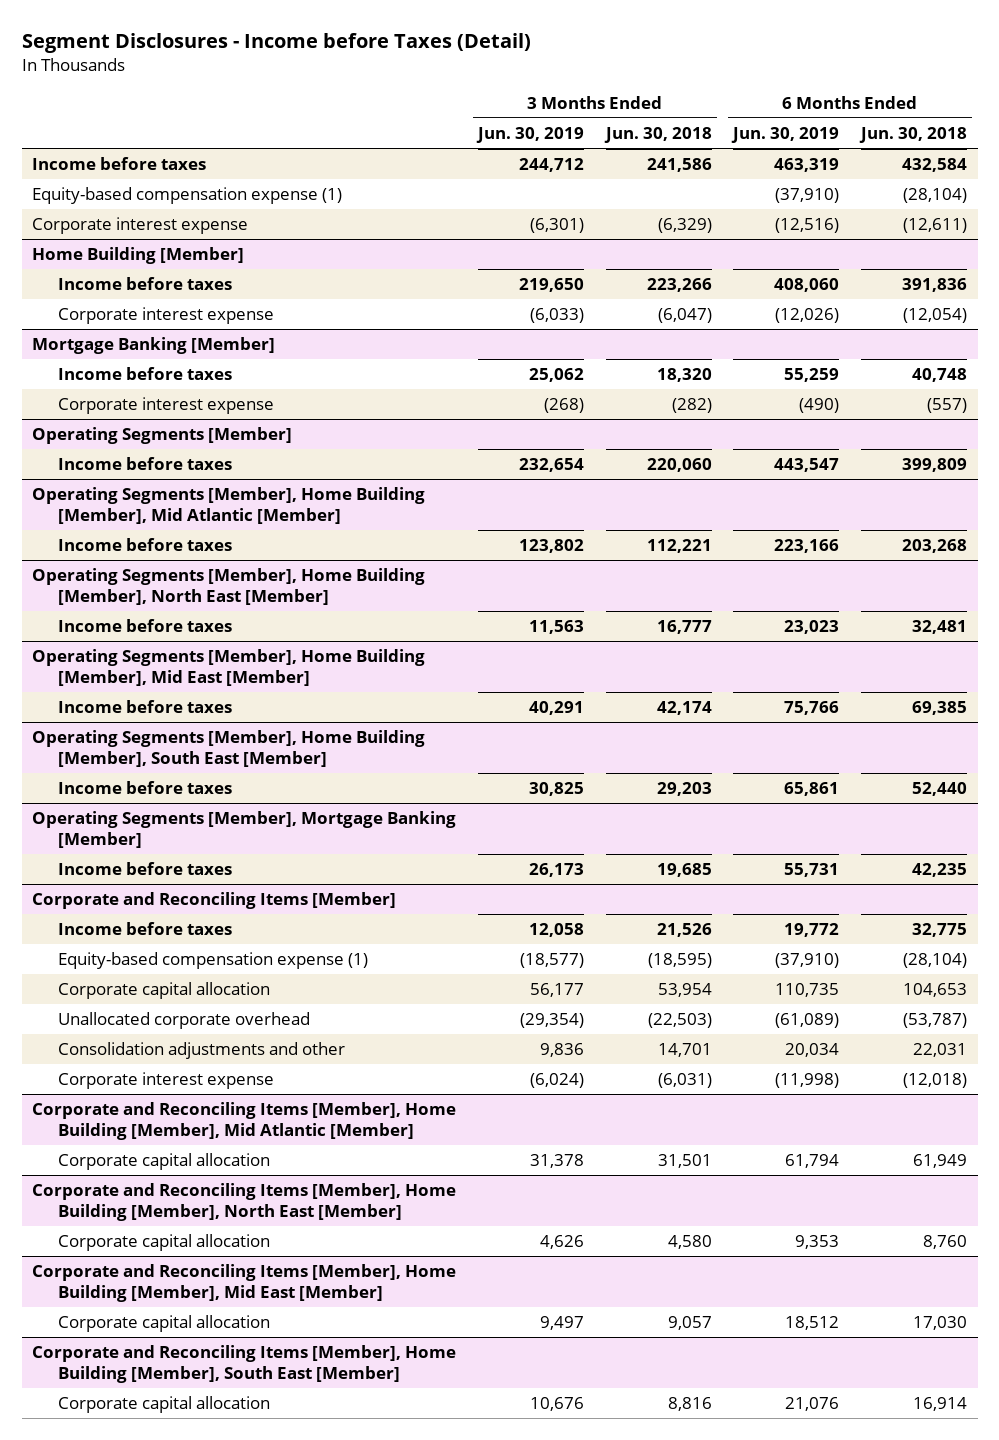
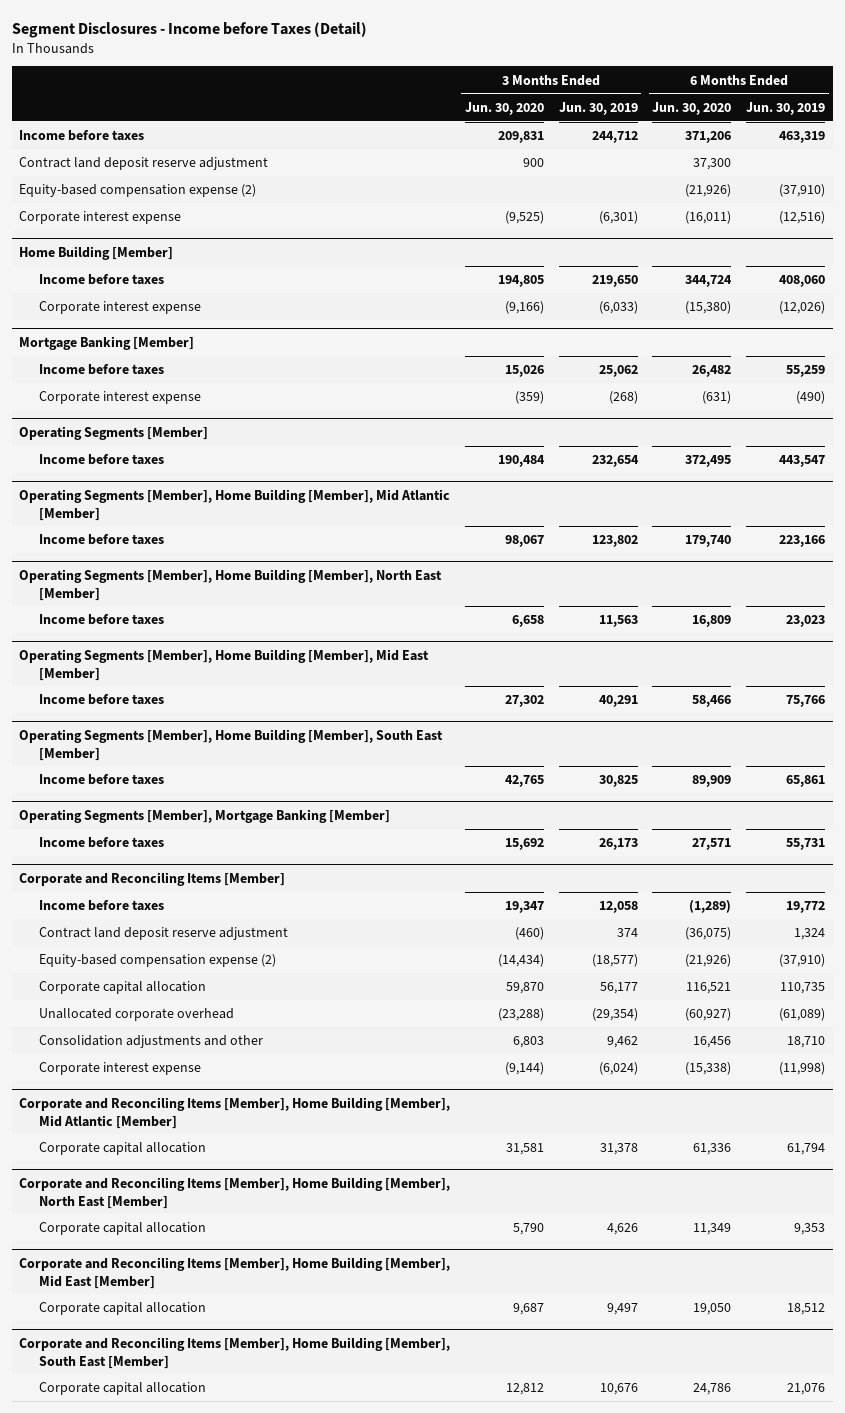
[603,127,712,144] Jun. 30, 2018 -> none
[858,127,967,144] Jun. 30, 2018 -> none
none -> [465,101,545,115] Jun. 30, 2020
none -> [652,101,732,115] Jun. 30, 2020
none -> [19,157,269,171] Contract land deposit reserve adjustment
[32,187,343,205] Equity-based compensation expense (1) -> [19,184,257,198] Equity-based compensation expense (2)
none -> [39,927,289,941] Contract land deposit reserve adjustment
[58,952,369,970] Equity-based compensation expense (1) -> [39,954,277,968] Equity-based compensation expense (2)
[539,1043,584,1058] 9,836 -> [606,1036,638,1049] 9,462
[785,1043,840,1058] 20,034 -> [787,1036,826,1049] 18,710

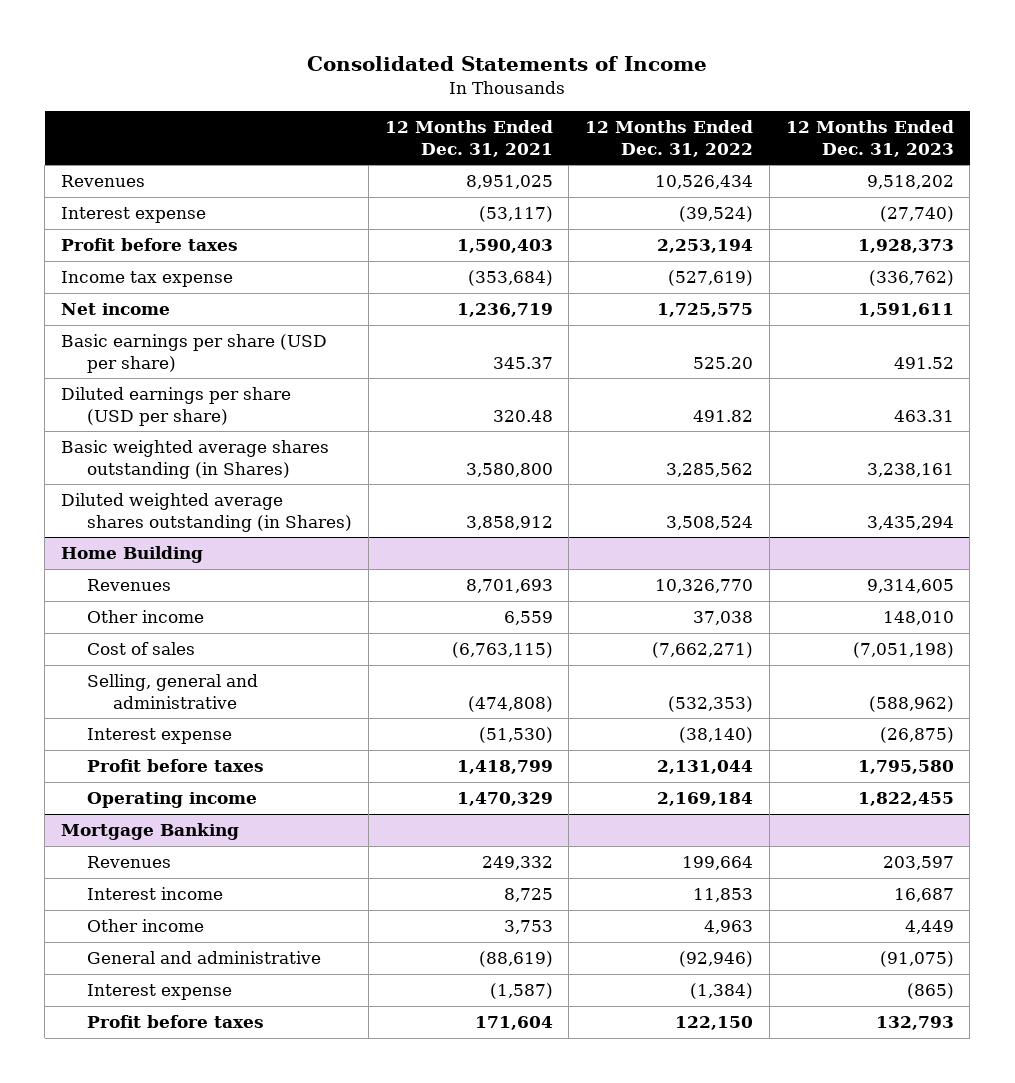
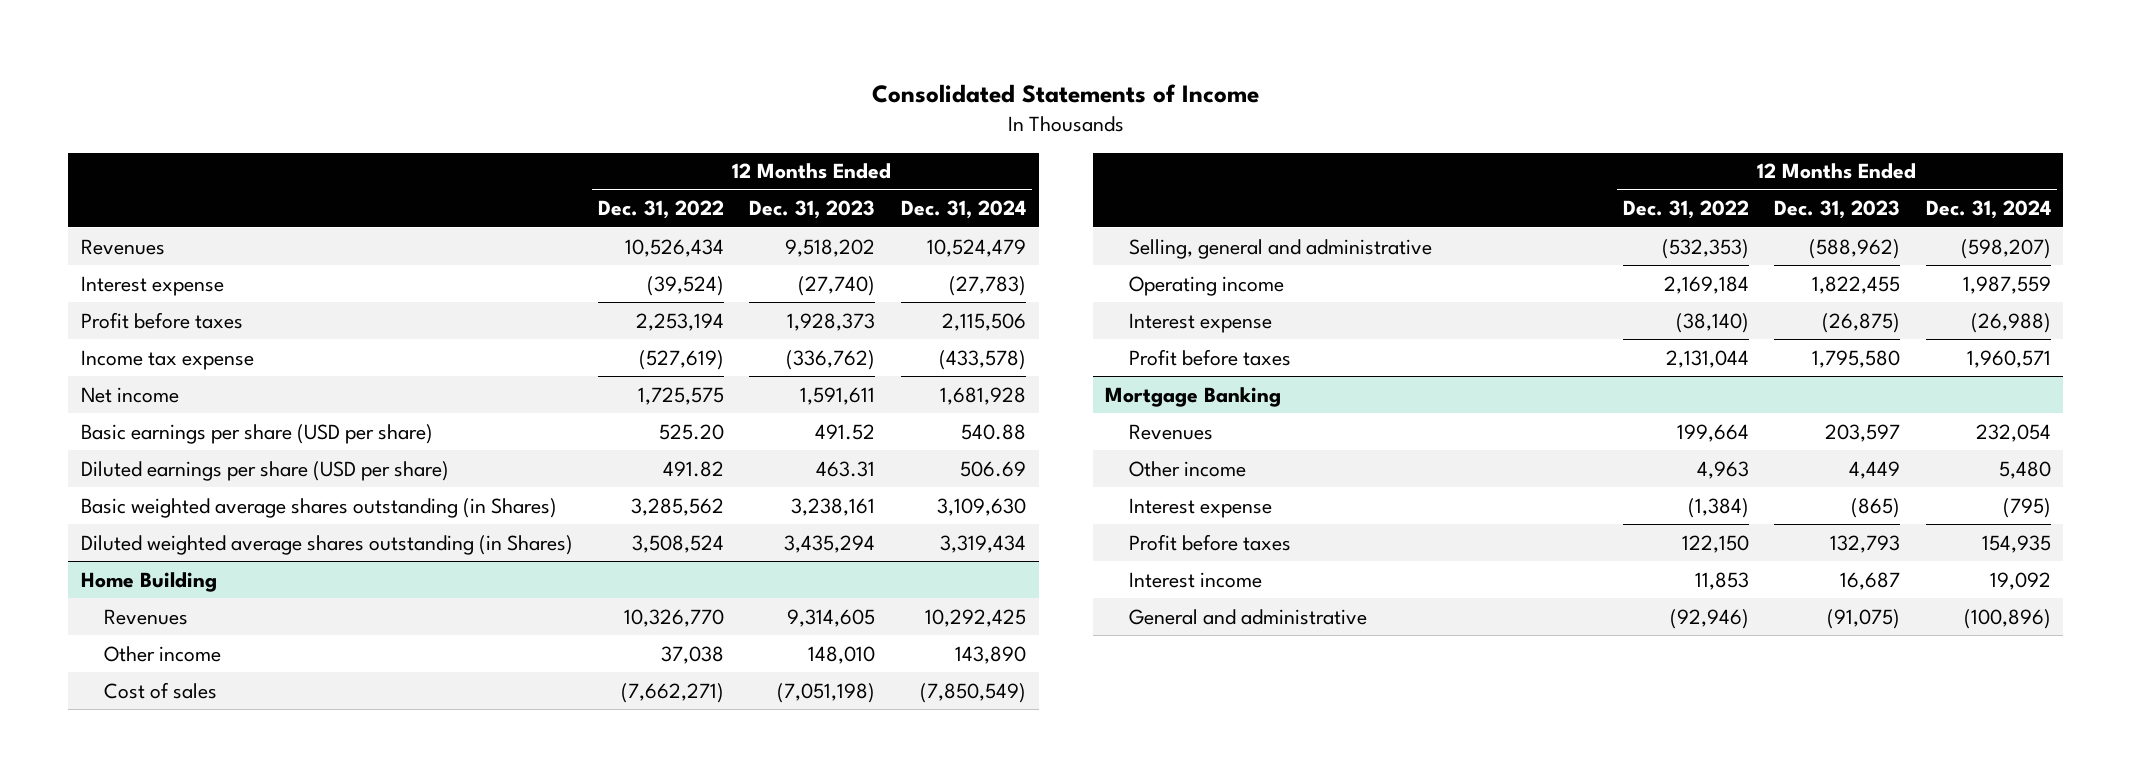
[384,120,553,157] 12 Months Ended Dec. 31, 2021 -> none
none -> [900,200,1026,220] Dec. 31, 2024
[87,792,258,809] Operating income -> [1128,275,1284,296] Operating income
[87,887,224,901] Interest income -> [1128,571,1262,588] Interest income
[87,951,322,965] General and administrative -> [1128,608,1367,625] General and administrative

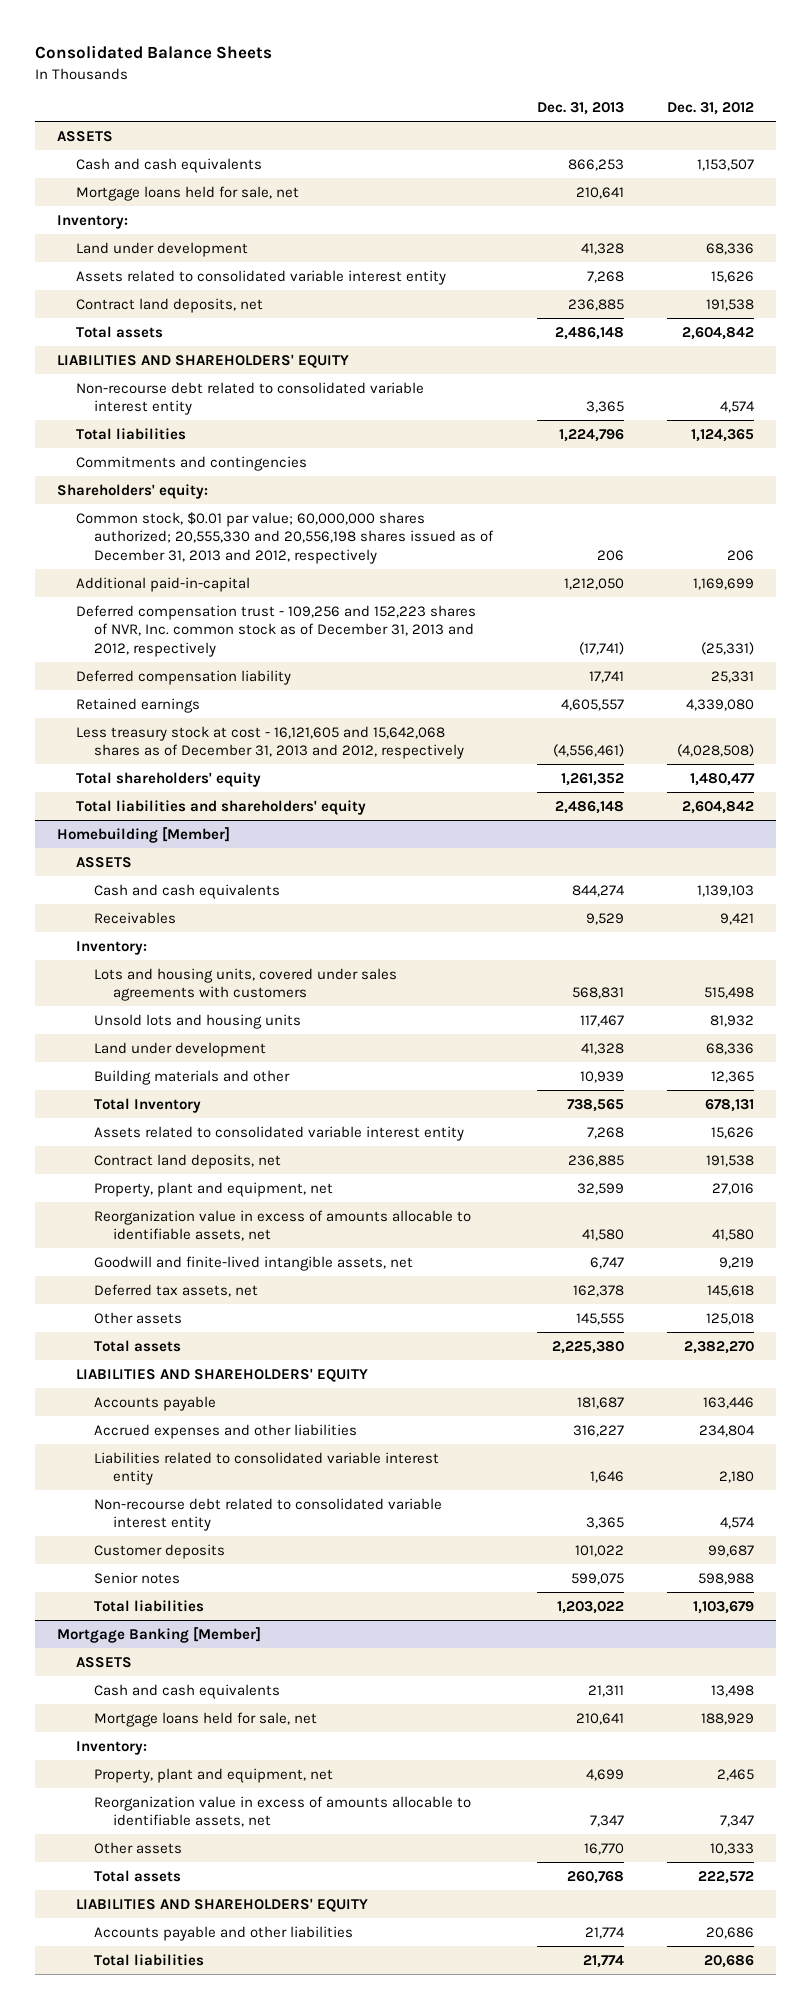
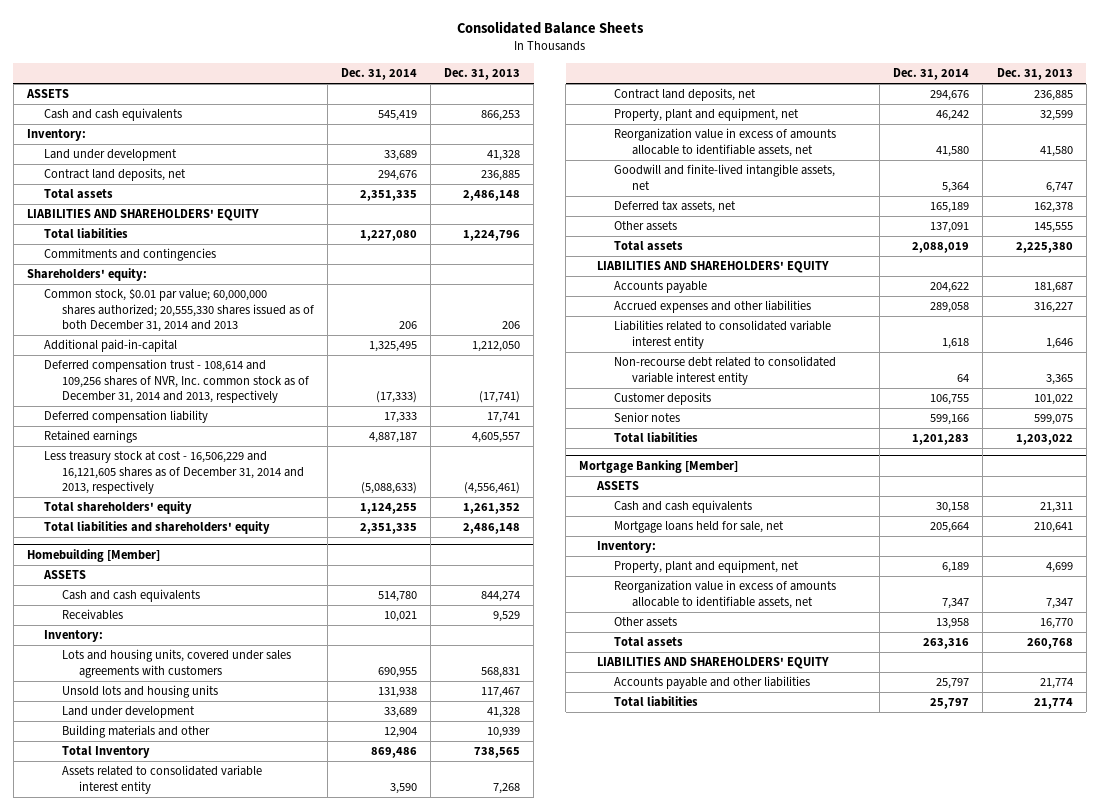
[667,102,755,116] Dec. 31, 2012 -> none
none -> [340,68,417,81] Dec. 31, 2014
[75,185,299,201] Mortgage loans held for sale, net -> none
[75,269,446,285] Assets related to consolidated variable interest entity -> none
[75,381,424,416] Non-recourse debt related to consolidated variable interest entity -> none
[75,511,495,564] Common stock, $0.01 par value; 60,000,000 shares authorized; 20,555,330 and 20,556,198 shares issued as of December 31, 2013 and 2012, respectively -> [44,288,314,333] Common stock, $0.01 par value; 60,000,000 shares authorized; 20,555,330 shares issued as of both December 31, 2014 and 2013
[75,604,476,657] Deferred compensation trust - 109,256 and 152,223 shares of NVR, Inc. common stock as of December 31, 2013 and 2012, respectively -> [44,359,309,404] Deferred compensation trust - 108,614 and 109,256 shares of NVR, Inc. common stock as of December 31, 2014 and 2013, respectively
[75,725,465,760] Less treasury stock at cost - 16,121,605 and 15,642,068 shares as of December 31, 2013 and 2012, respectively -> [44,451,304,495] Less treasury stock at cost - 16,506,229 and 16,121,605 shares as of December 31, 2014 and 2013, respectively

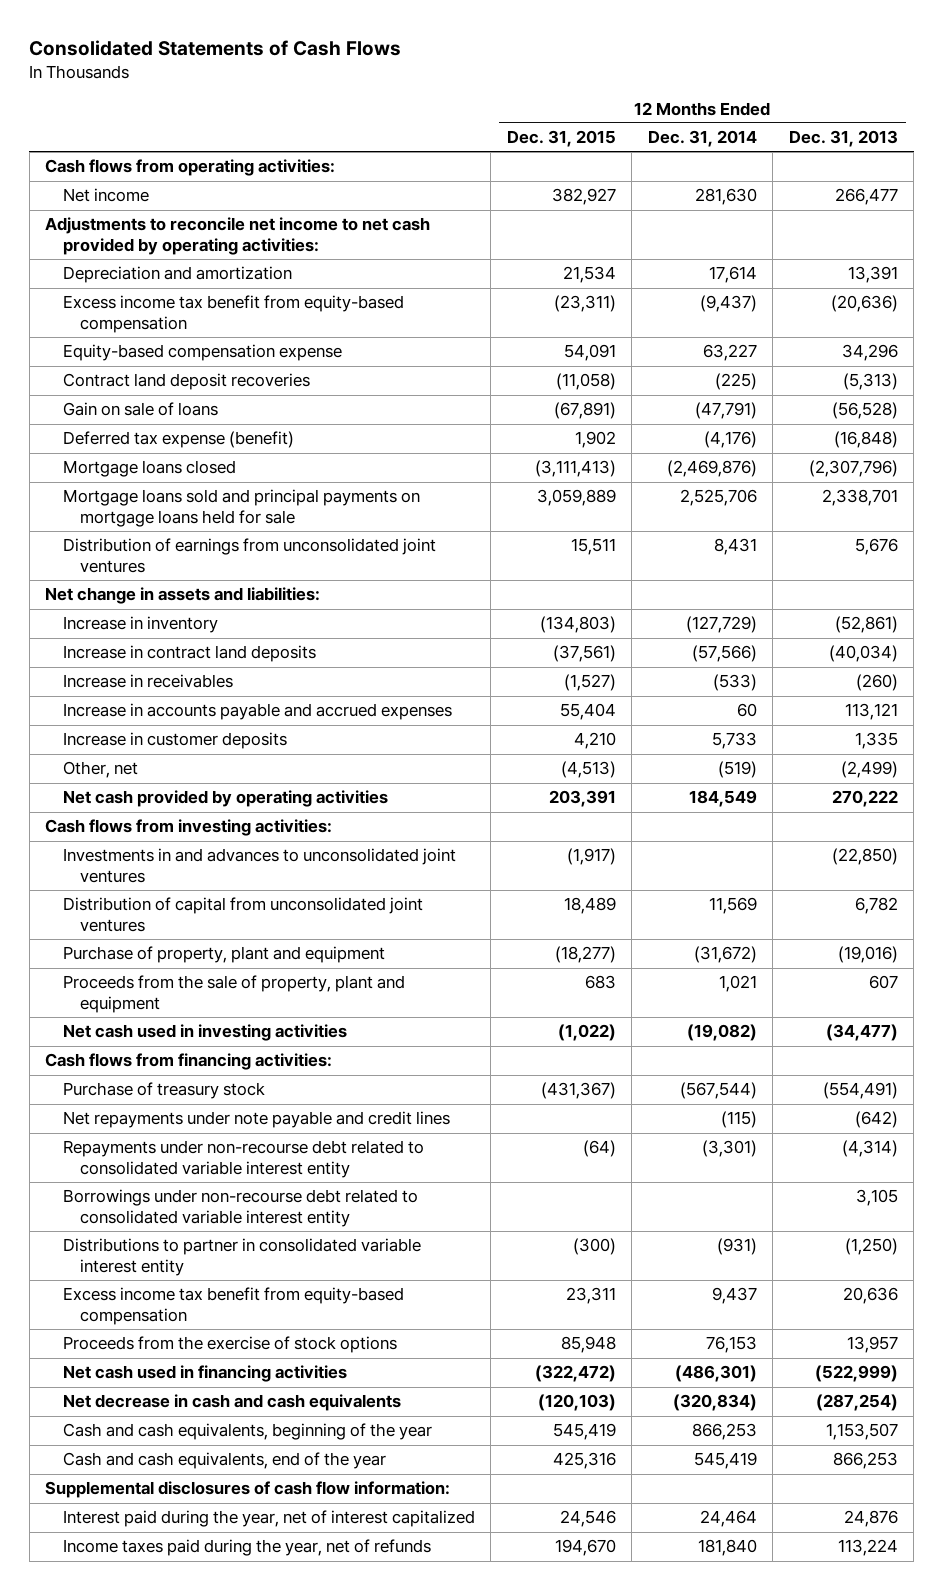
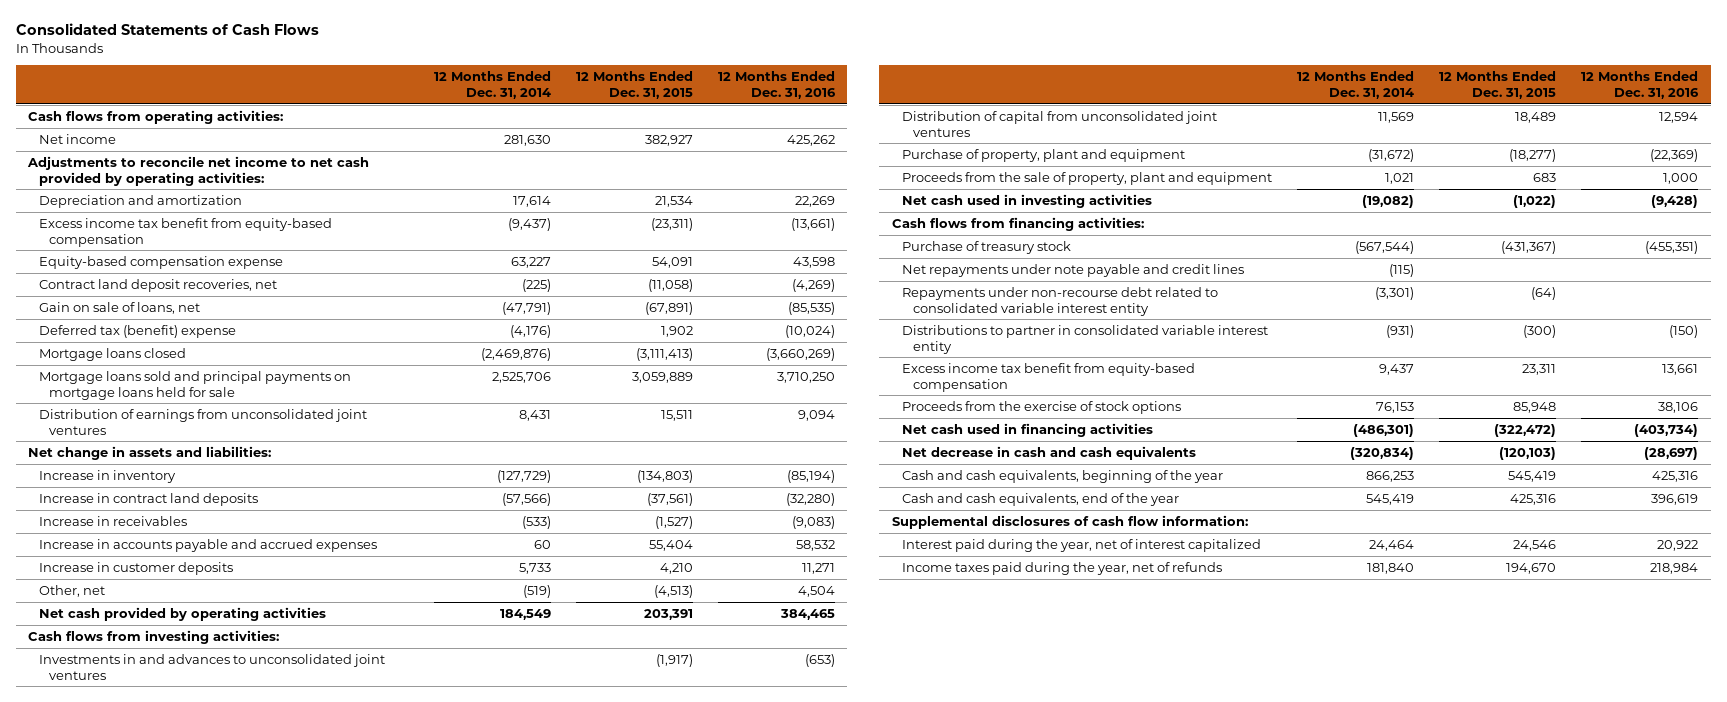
[788,130,898,148] Dec. 31, 2013 -> none
none -> [717,71,836,100] 12 Months Ended Dec. 31, 2016
[62,373,310,391] Contract land deposit recoveries -> [38,278,277,292] Contract land deposit recoveries, net
[62,402,218,417] Gain on sale of loans -> [38,301,200,314] Gain on sale of loans, net
[62,431,294,449] Deferred tax expense (benefit) -> [38,324,236,338] Deferred tax (benefit) expense
[62,1189,418,1227] Borrowings under non-recourse debt related to consolidated variable interest entity -> none

